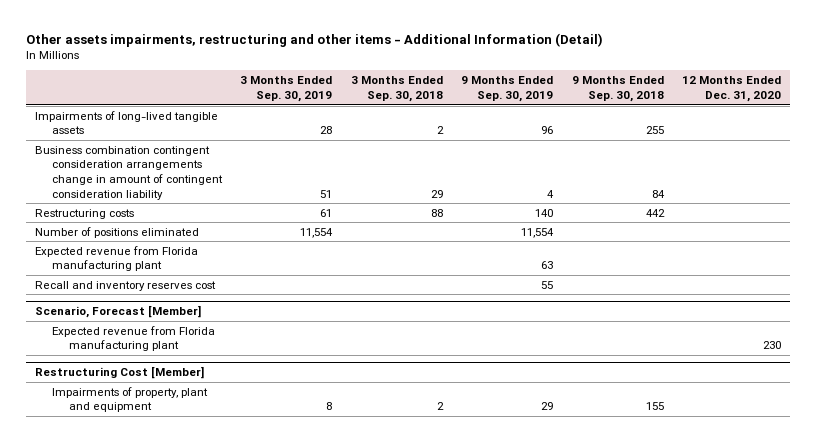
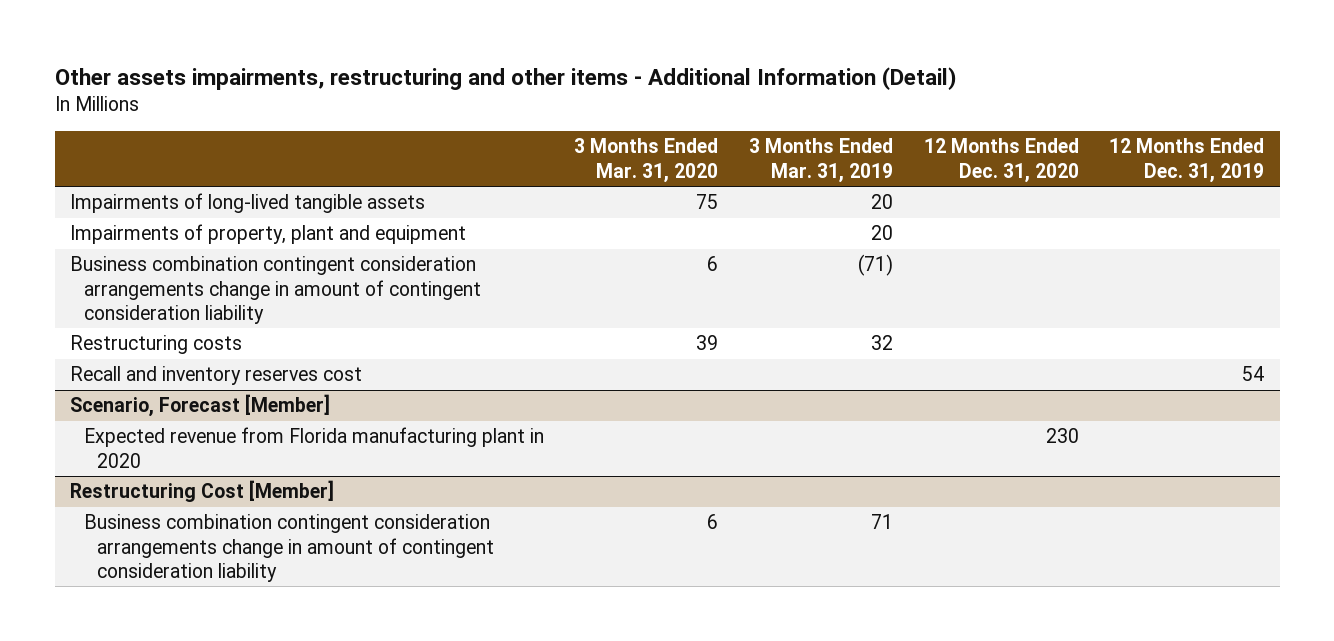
[240,76,333,102] 3 Months Ended Sep. 30, 2019 -> none
[350,76,443,102] 3 Months Ended Sep. 30, 2018 -> none
[461,76,554,102] 9 Months Ended Sep. 30, 2019 -> none
[571,76,664,102] 9 Months Ended Sep. 30, 2018 -> none
none -> [574,138,719,183] 3 Months Ended Mar. 31, 2020
none -> [748,138,893,183] 3 Months Ended Mar. 31, 2019
none -> [1109,138,1265,183] 12 Months Ended Dec. 31, 2019
none -> [69,224,466,245] Impairments of property, plant and equipment
[35,226,200,238] Number of positions eliminated -> none
[35,245,199,272] Expected revenue from Florida manufacturing plant -> none
[52,325,216,352] Expected revenue from Florida manufacturing plant -> [83,427,544,468] Expected revenue from Florida manufacturing plant in 2020
[52,386,209,413] Impairments of property, plant and equipment -> none
none -> [83,514,495,582] Business combination contingent consideration arrangements change in amount of contingent consideration liability

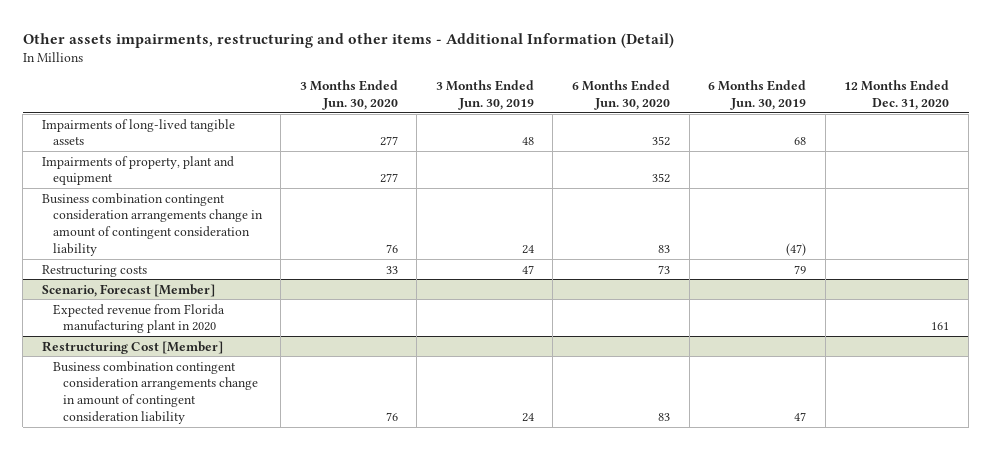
[574,138,719,183] 3 Months Ended Mar. 31, 2020 -> none
[748,138,893,183] 3 Months Ended Mar. 31, 2019 -> none
[1109,138,1265,183] 12 Months Ended Dec. 31, 2019 -> none
none -> [299,80,398,111] 3 Months Ended Jun. 30, 2020
none -> [435,80,534,111] 3 Months Ended Jun. 30, 2019
none -> [572,80,671,111] 6 Months Ended Jun. 30, 2020
none -> [708,80,807,111] 6 Months Ended Jun. 30, 2019
[69,366,362,386] Recall and inventory reserves cost -> none
[1045,428,1079,444] 230 -> [931,322,950,331] 161

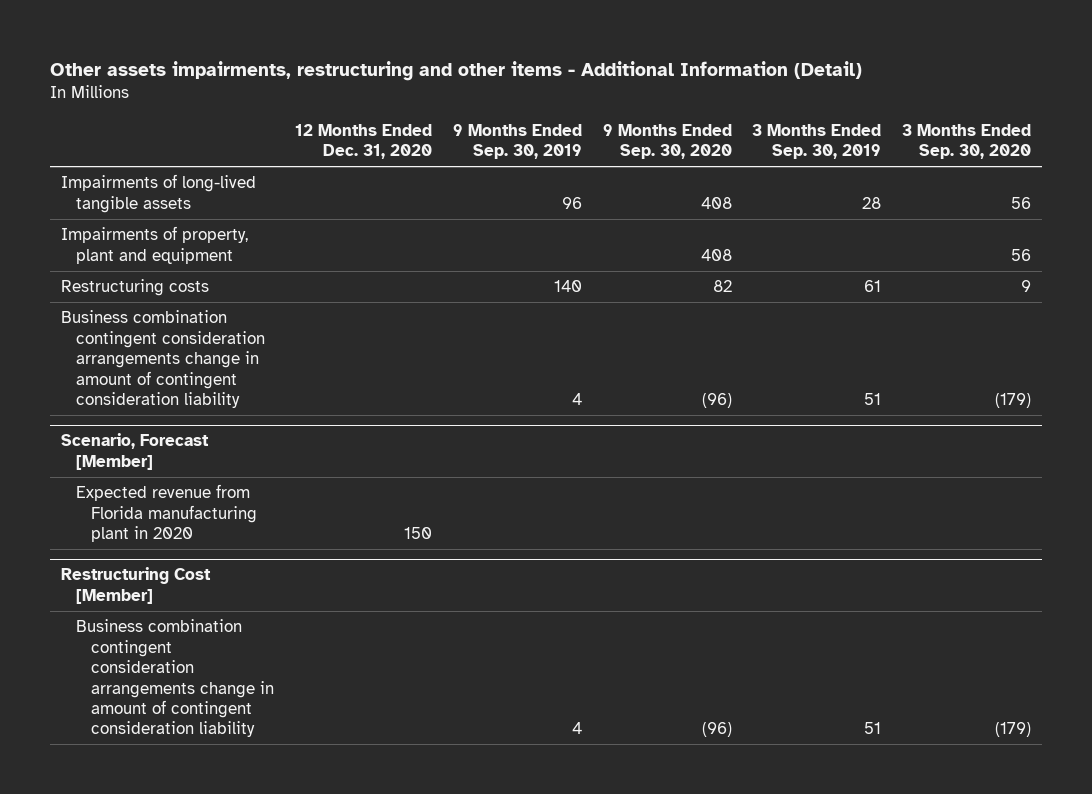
[299,80,398,111] 3 Months Ended Jun. 30, 2020 -> none
[435,80,534,111] 3 Months Ended Jun. 30, 2019 -> none
[572,80,671,111] 6 Months Ended Jun. 30, 2020 -> none
[708,80,807,111] 6 Months Ended Jun. 30, 2019 -> none
none -> [452,123,582,160] 9 Months Ended Sep. 30, 2019
none -> [602,123,732,160] 9 Months Ended Sep. 30, 2020
none -> [752,123,882,160] 3 Months Ended Sep. 30, 2019
none -> [902,123,1032,160] 3 Months Ended Sep. 30, 2020
[41,192,263,257] Business combination contingent consideration arrangements change in amount of contingent consideration liability -> [60,310,265,408] Business combination contingent consideration arrangements change in amount of contingent consideration liability
[931,322,950,331] 161 -> [403,527,432,540] 150

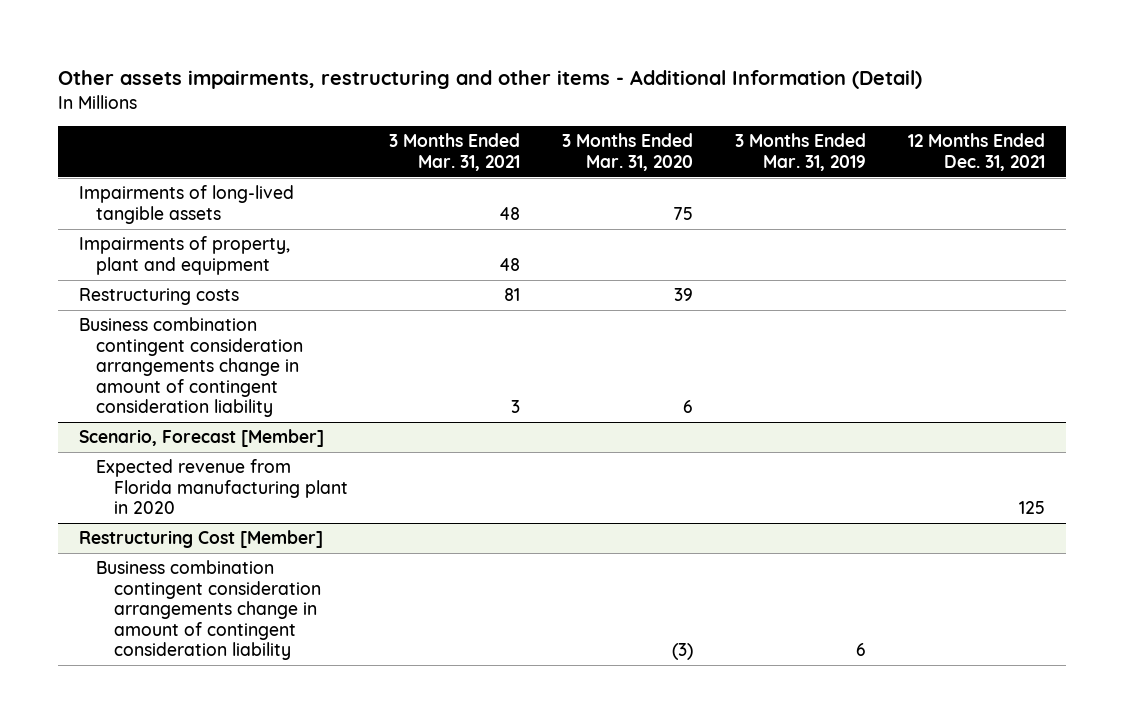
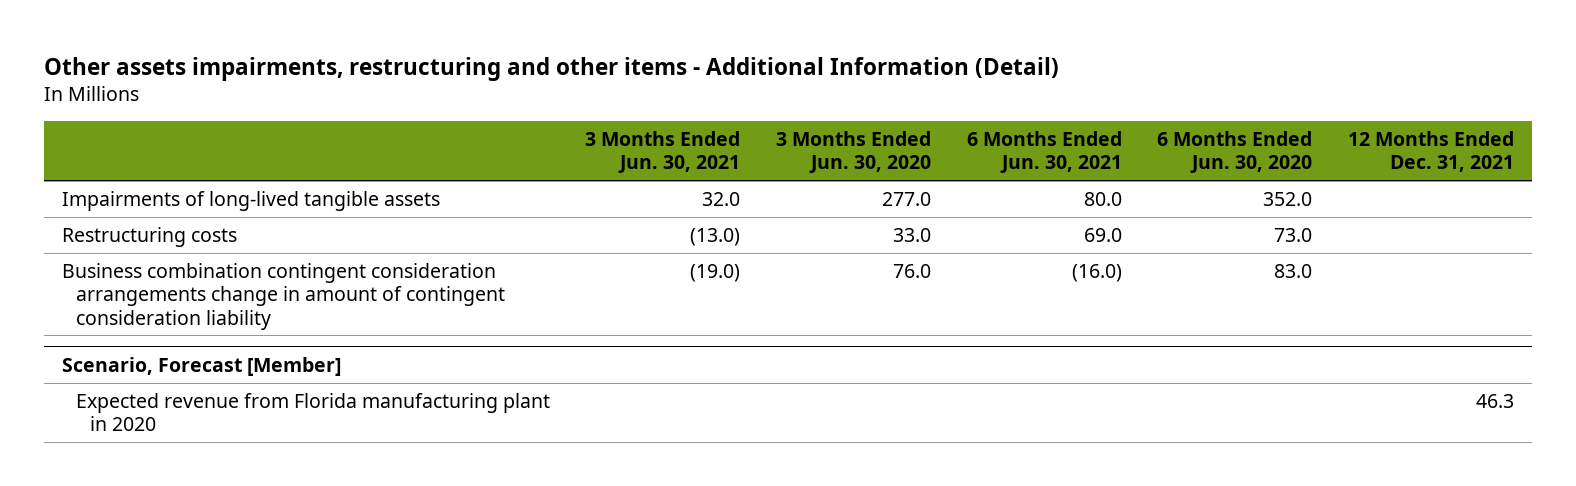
[389,133,521,171] 3 Months Ended Mar. 31, 2021 -> none
[562,133,694,171] 3 Months Ended Mar. 31, 2020 -> none
[735,133,867,171] 3 Months Ended Mar. 31, 2019 -> none
none -> [585,130,741,174] 3 Months Ended Jun. 30, 2021
none -> [776,130,932,174] 3 Months Ended Jun. 30, 2020
none -> [966,130,1122,174] 6 Months Ended Jun. 30, 2021
none -> [1157,130,1313,174] 6 Months Ended Jun. 30, 2020
[79,236,291,275] Impairments of property, plant and equipment -> none
[79,530,324,549] Restructuring Cost [Member] -> none
[96,560,321,661] Business combination contingent consideration arrangements change in amount of contingent consideration liability -> none
[1019,501,1046,515] 125 -> [1475,393,1514,408] 46.3

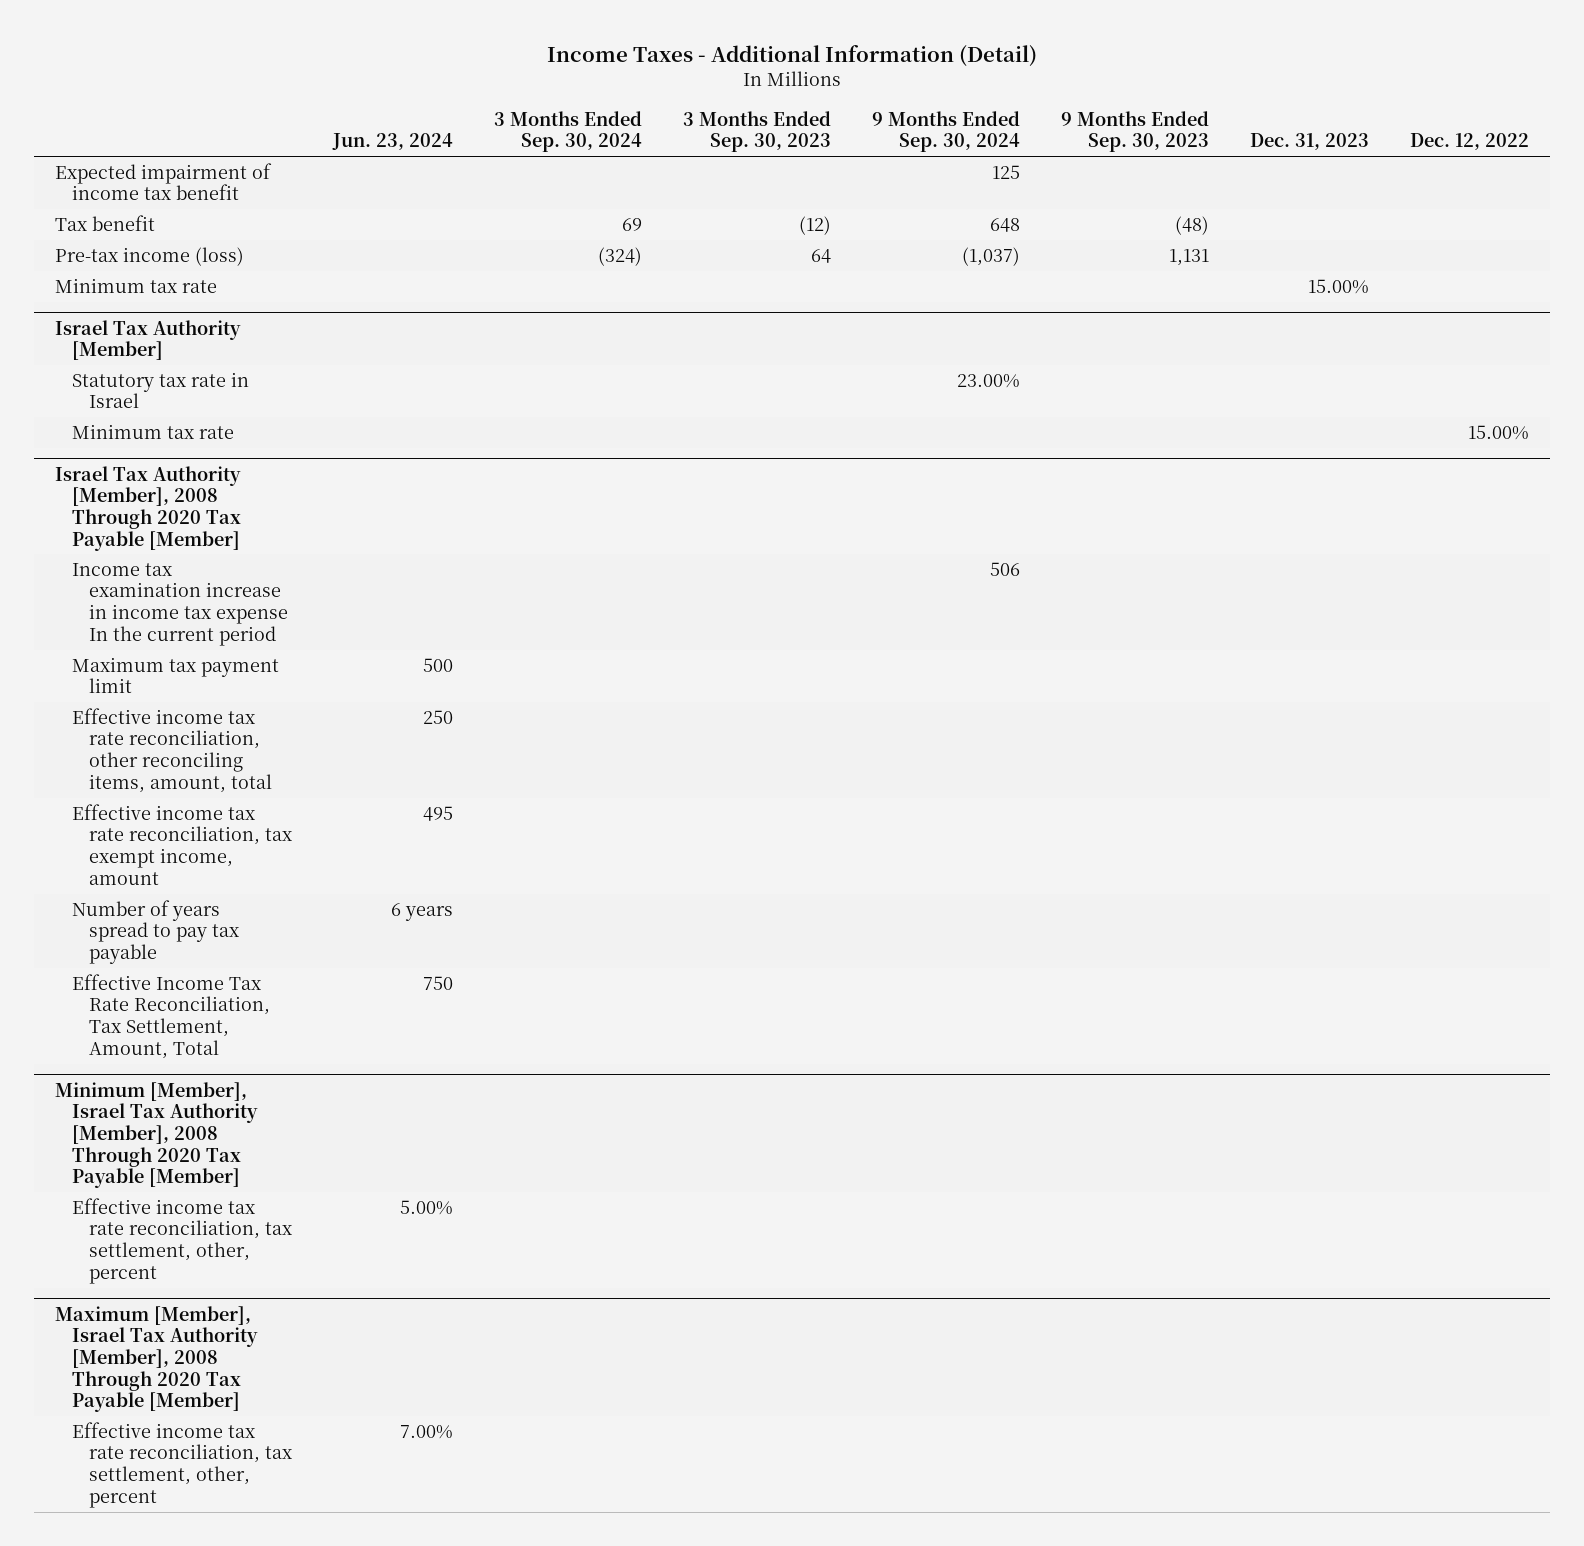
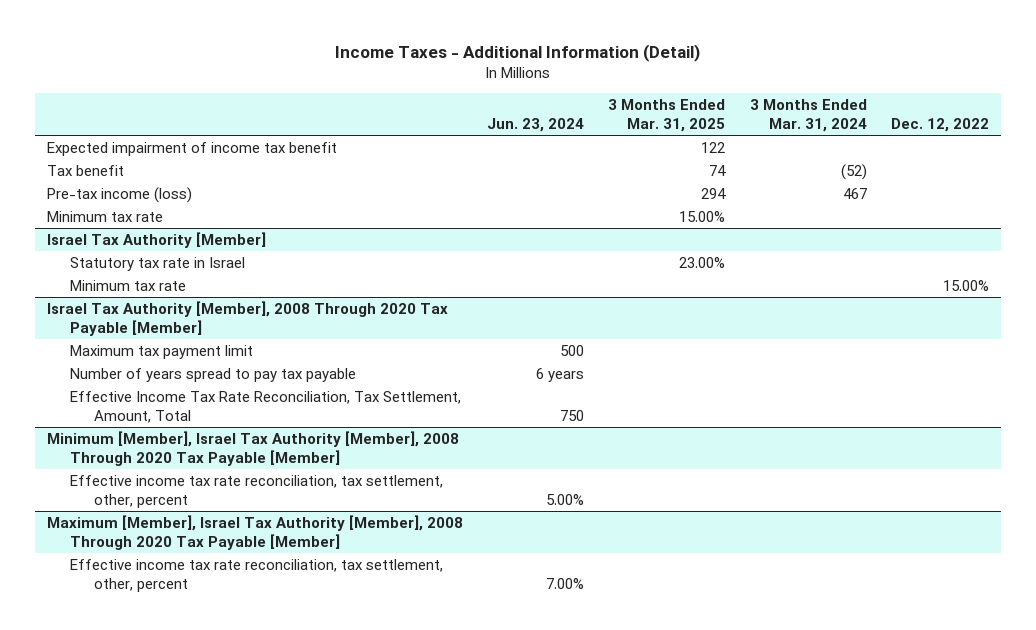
[494,110,643,153] 3 Months Ended Sep. 30, 2024 -> none
[683,110,832,153] 3 Months Ended Sep. 30, 2023 -> none
[872,110,1021,153] 9 Months Ended Sep. 30, 2024 -> none
[1061,110,1210,153] 9 Months Ended Sep. 30, 2023 -> none
[1250,133,1370,151] Dec. 31, 2023 -> none
none -> [608,99,726,132] 3 Months Ended Mar. 31, 2025
none -> [749,99,867,132] 3 Months Ended Mar. 31, 2024
[72,562,289,646] Income tax examination increase in income tax expense In the current period -> none
[72,707,273,793] Effective income tax rate reconciliation, other reconciling items, amount, total -> none
[72,803,293,885] Effective income tax rate reconciliation, tax exempt income, amount -> none

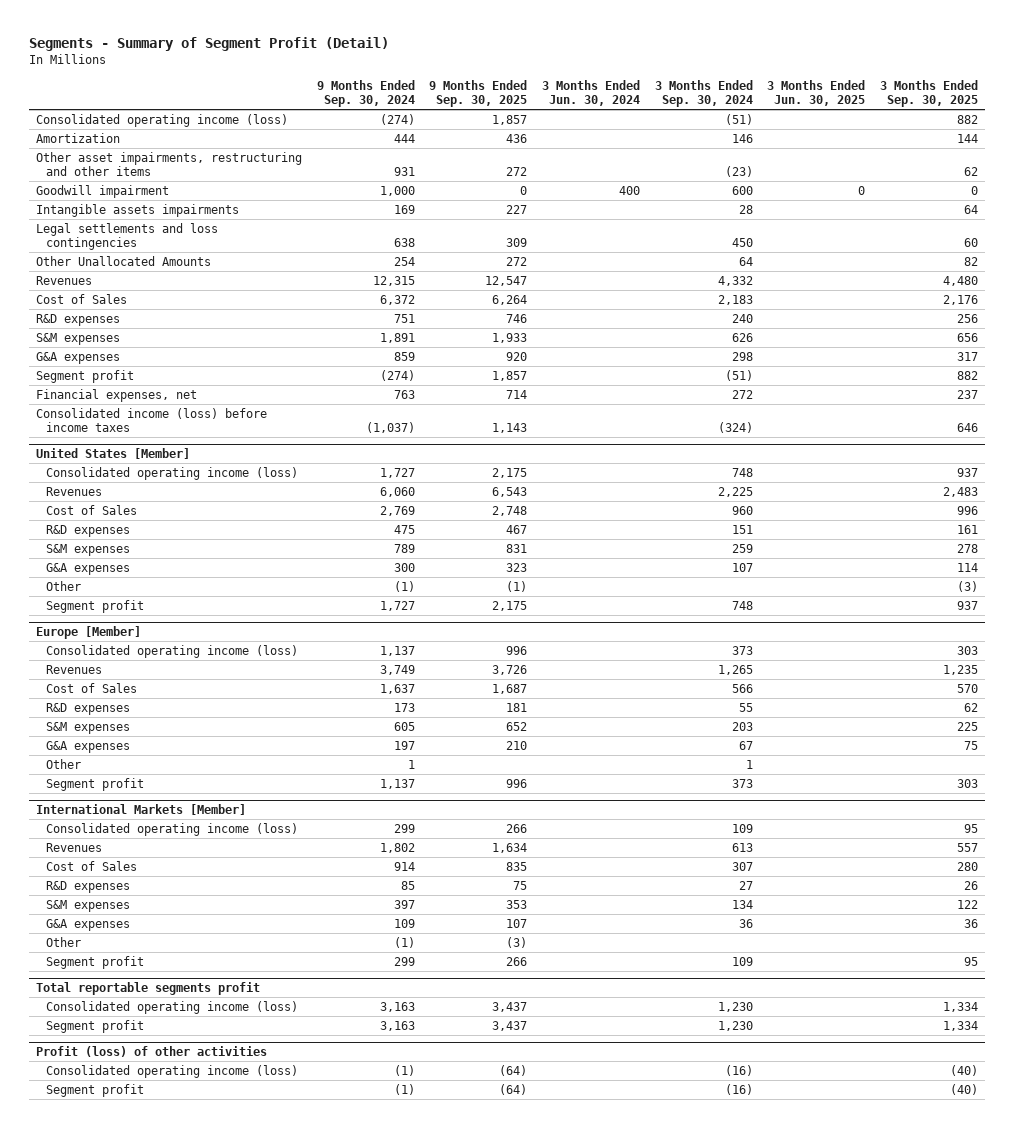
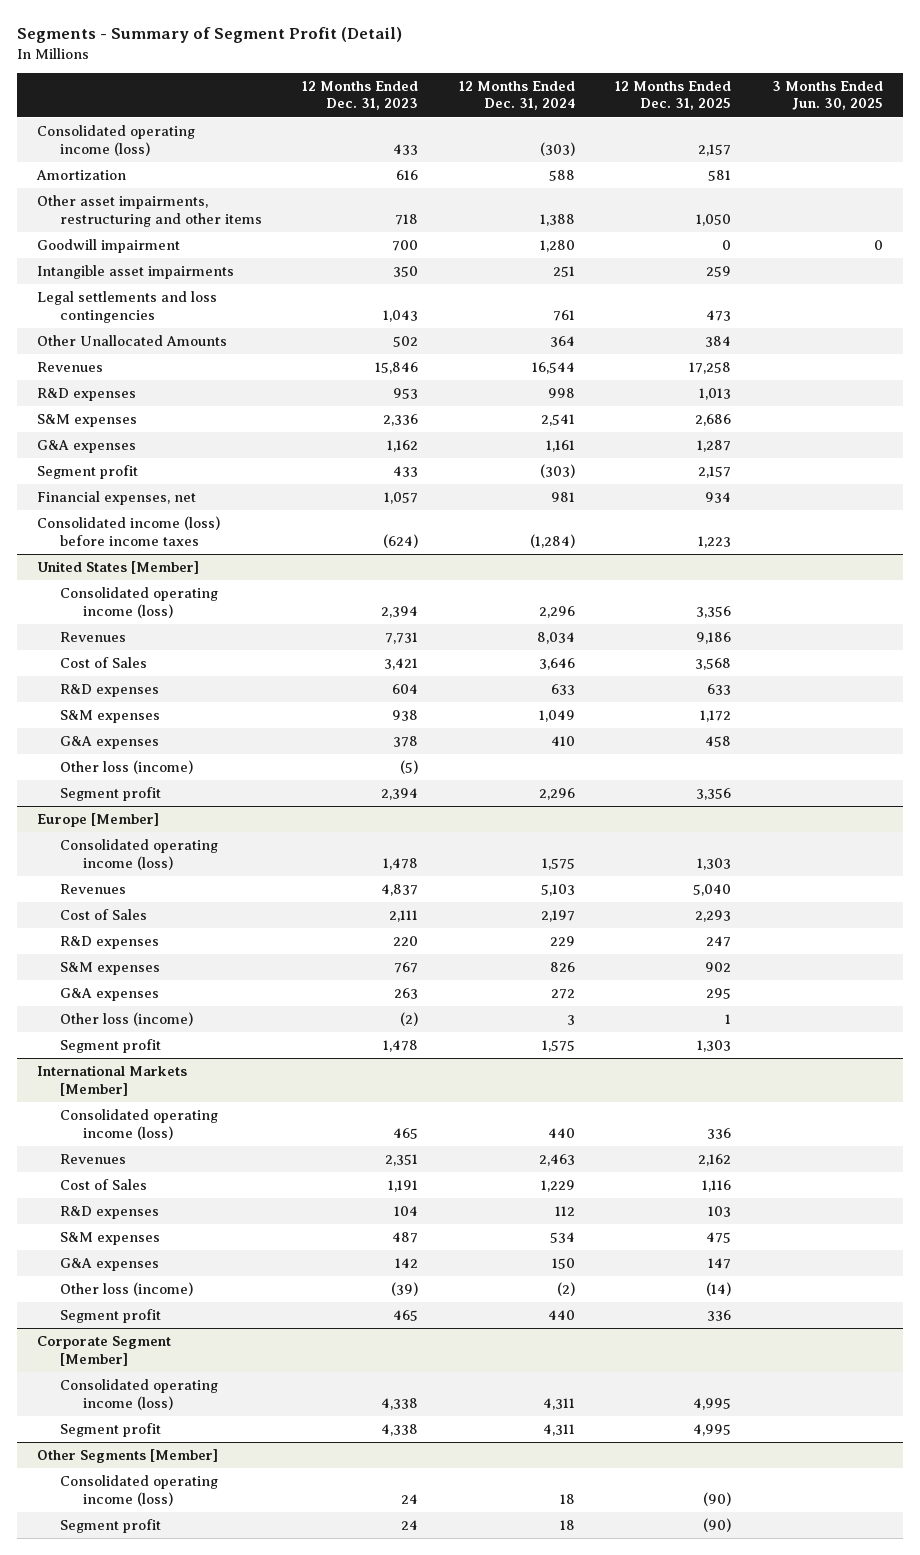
[316,79,415,108] 9 Months Ended Sep. 30, 2024 -> none
[429,79,528,108] 9 Months Ended Sep. 30, 2025 -> none
[542,79,641,107] 3 Months Ended Jun. 30, 2024 -> none
[654,79,753,108] 3 Months Ended Sep. 30, 2024 -> none
[879,79,978,108] 3 Months Ended Sep. 30, 2025 -> none
none -> [302,81,419,111] 12 Months Ended Dec. 31, 2023
none -> [458,81,575,111] 12 Months Ended Dec. 31, 2024
none -> [615,81,732,111] 12 Months Ended Dec. 31, 2025
[36,203,240,217] Intangible assets impairments -> [37,265,235,280] Intangible asset impairments
[36,293,128,304] Cost of Sales -> none
[45,580,81,591] Other -> [60,760,194,775] Other loss (income)
[45,758,81,769] Other -> [60,1012,194,1027] Other loss (income)
[45,936,81,947] Other -> [60,1282,194,1297] Other loss (income)
[36,981,261,995] Total reportable segments profit -> [37,1336,172,1366] Corporate Segment [Member]
[36,1045,268,1057] Profit (loss) of other activities -> [37,1449,219,1464] Other Segments [Member]

